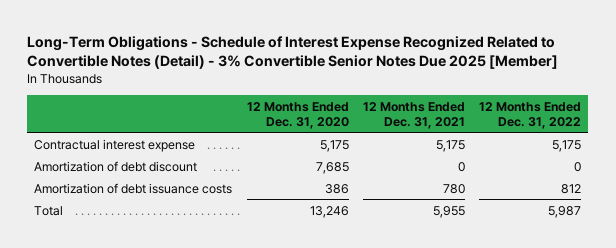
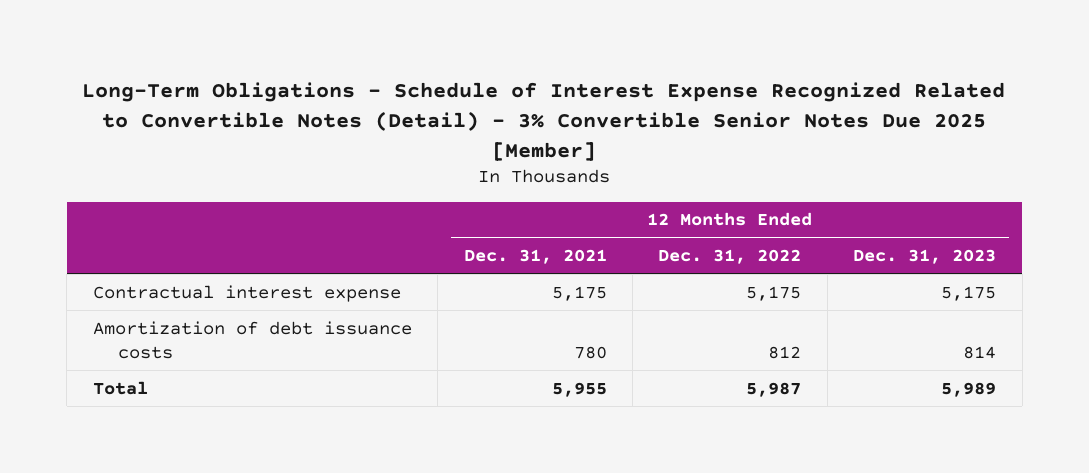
[246,101,349,129] 12 Months Ended Dec. 31, 2020 -> none
none -> [853,249,997,265] Dec. 31, 2023
[34,160,198,172] Amortization of debt discount -> none

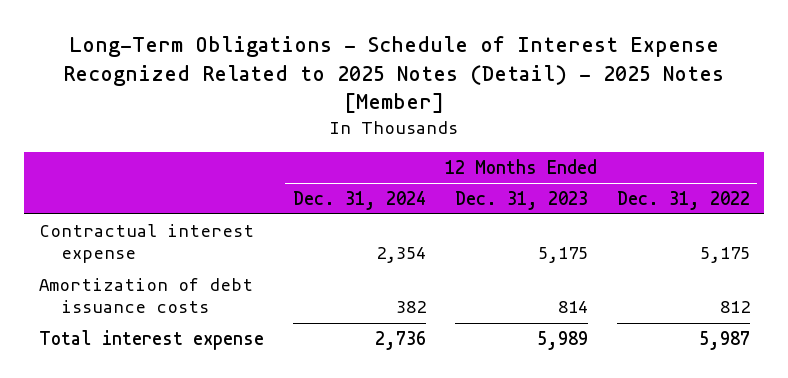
[82,81,1006,161] Long-Term Obligations - Schedule of Interest Expense Recognized Related to Convertible Notes (Detail) - 3% Convertible Senior Notes Due 2025 [Member] -> [63,36,725,114] Long-Term Obligations - Schedule of Interest Expense Recognized Related to 2025 Notes (Detail) - 2025 Notes [Member]
[463,249,607,265] Dec. 31, 2021 -> none
none -> [292,190,426,210] Dec. 31, 2024
[92,380,148,395] Total -> [38,329,264,350] Total interest expense

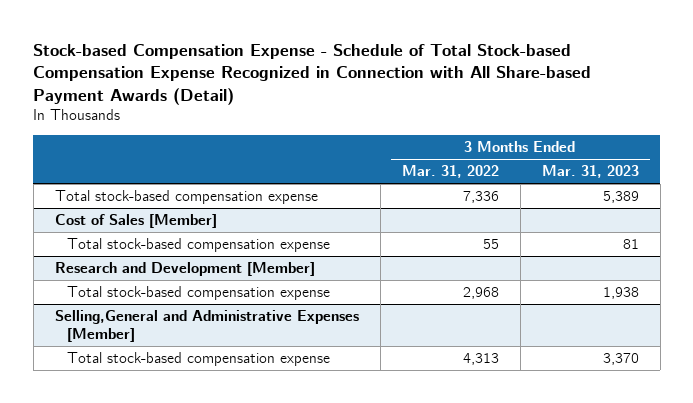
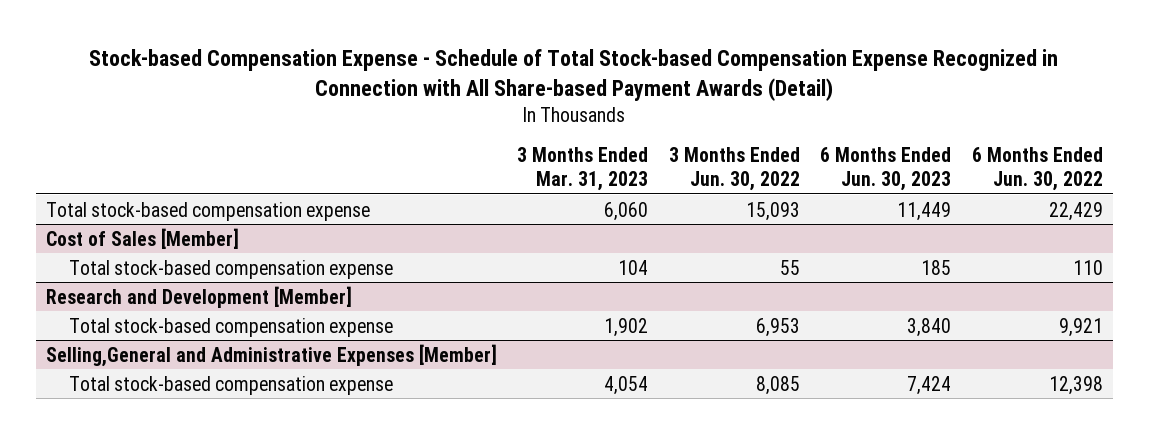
[401,165,499,179] Mar. 31, 2022 -> none
none -> [668,147,800,192] 3 Months Ended Jun. 30, 2022
none -> [820,147,952,192] 6 Months Ended Jun. 30, 2023
none -> [971,147,1103,192] 6 Months Ended Jun. 30, 2022
[602,191,639,204] 5,389 -> [604,201,649,221] 6,060
[622,239,639,250] 81 -> [618,259,649,275] 104
[602,287,639,300] 1,938 -> [604,317,649,337] 1,902
[602,353,639,366] 3,370 -> [604,375,649,395] 4,054

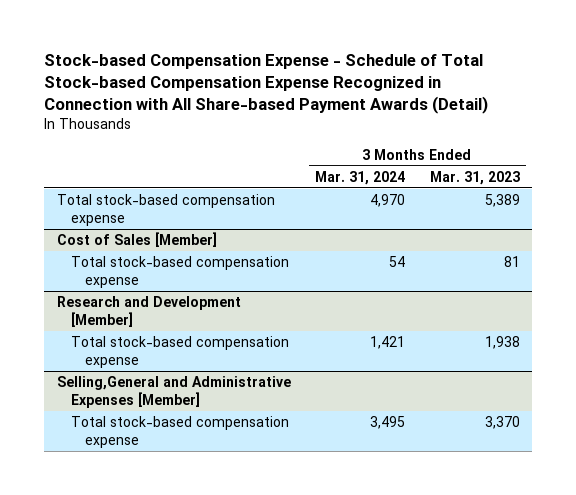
[668,147,800,192] 3 Months Ended Jun. 30, 2022 -> none
[820,147,952,192] 6 Months Ended Jun. 30, 2023 -> none
[971,147,1103,192] 6 Months Ended Jun. 30, 2022 -> none
none -> [315,170,406,185] Mar. 31, 2024
[604,201,649,221] 6,060 -> [484,194,520,208] 5,389
[618,259,649,275] 104 -> [503,256,520,268] 81
[604,317,649,337] 1,902 -> [484,336,520,350] 1,938
[604,375,649,395] 4,054 -> [484,416,520,430] 3,370

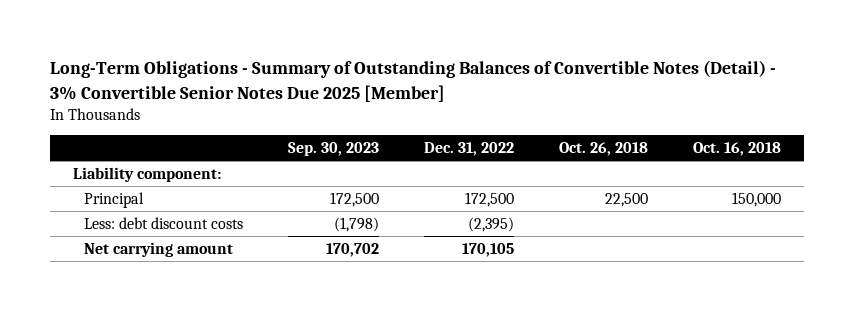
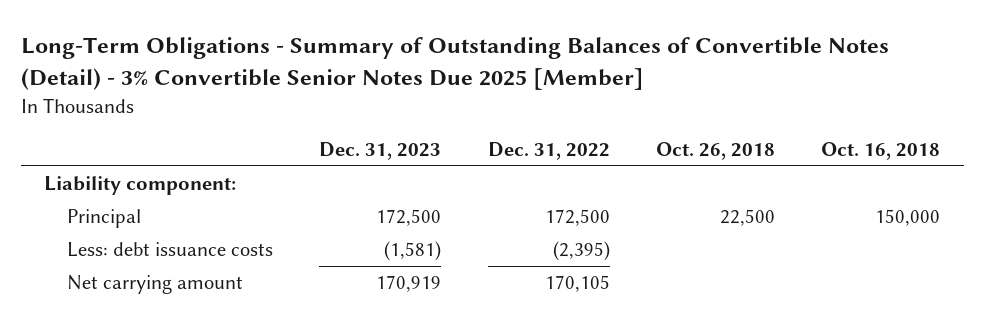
[288,142,380,157] Sep. 30, 2023 -> none
none -> [319,142,442,161] Dec. 31, 2023
[84,216,244,229] Less: debt discount costs -> [66,242,273,258] Less: debt issuance costs

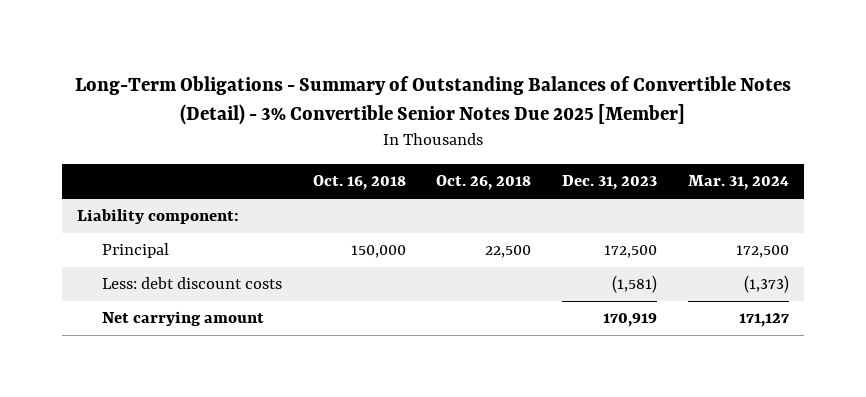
[487,142,610,161] Dec. 31, 2022 -> none
none -> [687,175,789,191] Mar. 31, 2024
[66,242,273,258] Less: debt issuance costs -> [102,277,283,290] Less: debt discount costs

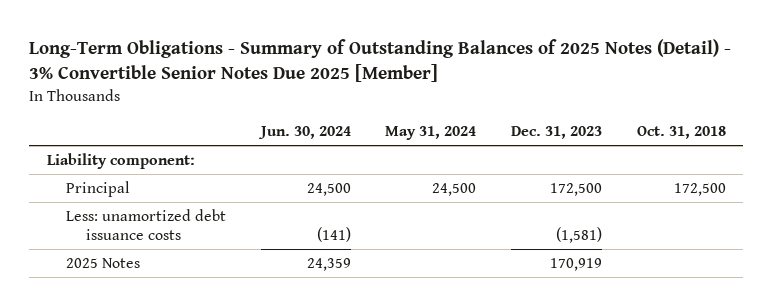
[74,75,791,125] Long-Term Obligations - Summary of Outstanding Balances of Convertible Notes (Detail) - 3% Convertible Senior Notes Due 2025 [Member] -> [29,39,732,83] Long-Term Obligations - Summary of Outstanding Balances of 2025 Notes (Detail) - 3% Convertible Senior Notes Due 2025 [Member]
[312,175,406,191] Oct. 16, 2018 -> none
[436,175,532,191] Oct. 26, 2018 -> none
[687,175,789,191] Mar. 31, 2024 -> none
none -> [257,126,351,140] Jun. 30, 2024
none -> [385,126,477,141] May 31, 2024
none -> [636,126,726,140] Oct. 31, 2018
[102,277,283,290] Less: debt discount costs -> [66,209,227,240] Less: unamortized debt issuance costs
[102,311,265,327] Net carrying amount -> [66,258,141,269] 2025 Notes

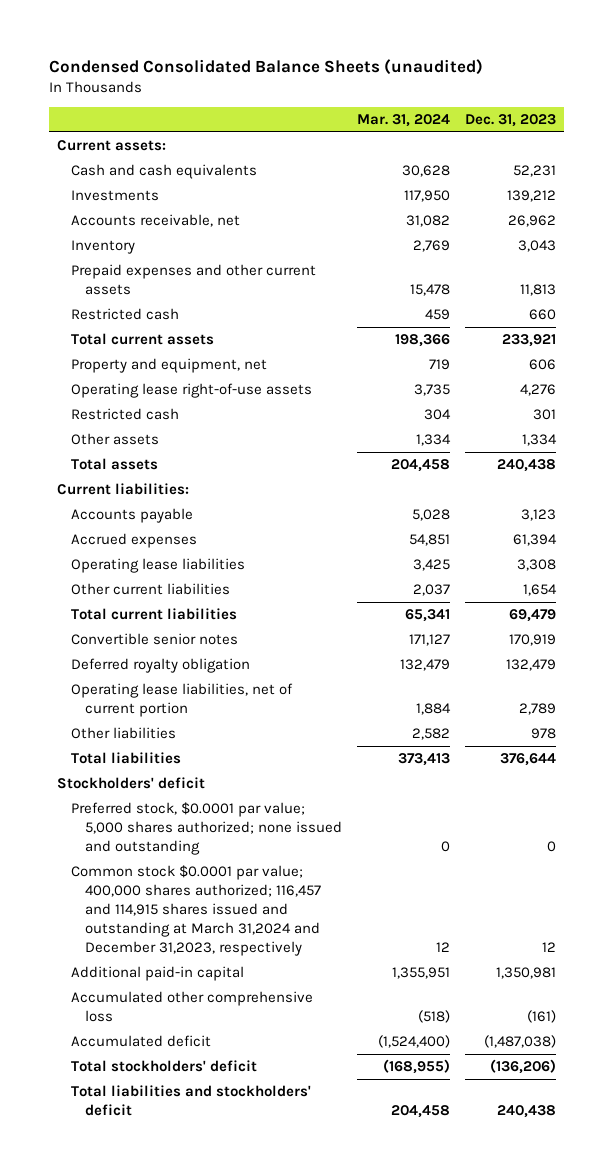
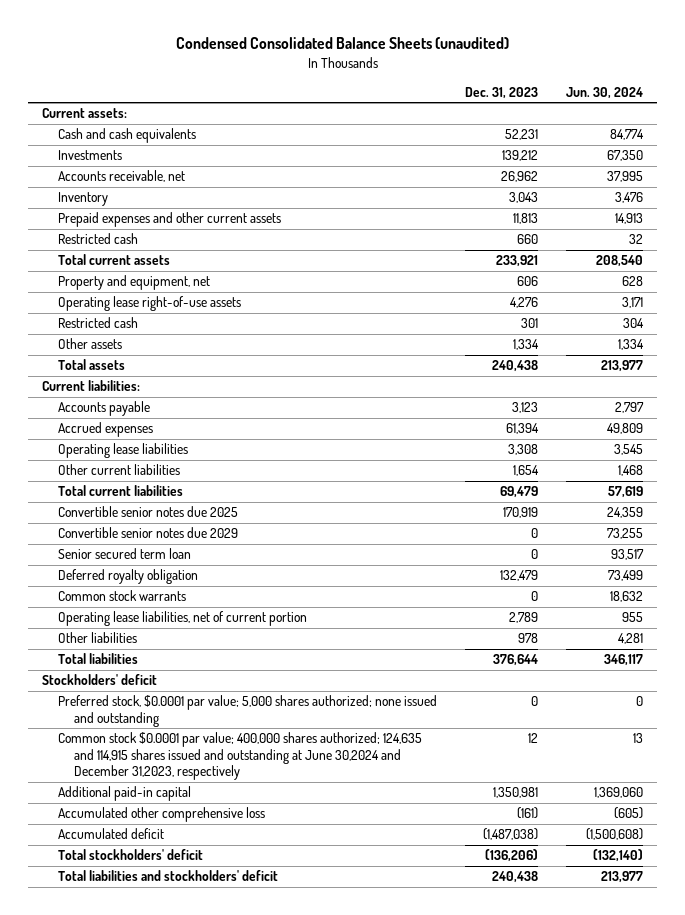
[356,114,450,128] Mar. 31, 2024 -> none
none -> [566,86,644,99] Jun. 30, 2024
[70,633,238,646] Convertible senior notes -> [58,506,239,518] Convertible senior notes due 2025
none -> [58,527,239,539] Convertible senior notes due 2029
none -> [58,548,192,560] Senior secured term loan
none -> [58,590,187,602] Common stock warrants
[70,865,321,956] Common stock $0.0001 par value; 400,000 shares authorized; 116,457 and 114,915 shares issued and outstanding at March 31,2024 and December 31,2023, respectively -> [58,732,423,781] Common stock $0.0001 par value; 400,000 shares authorized; 124,635 and 114,915 shares issued and outstanding at June 30,2024 and December 31,2023, respectively

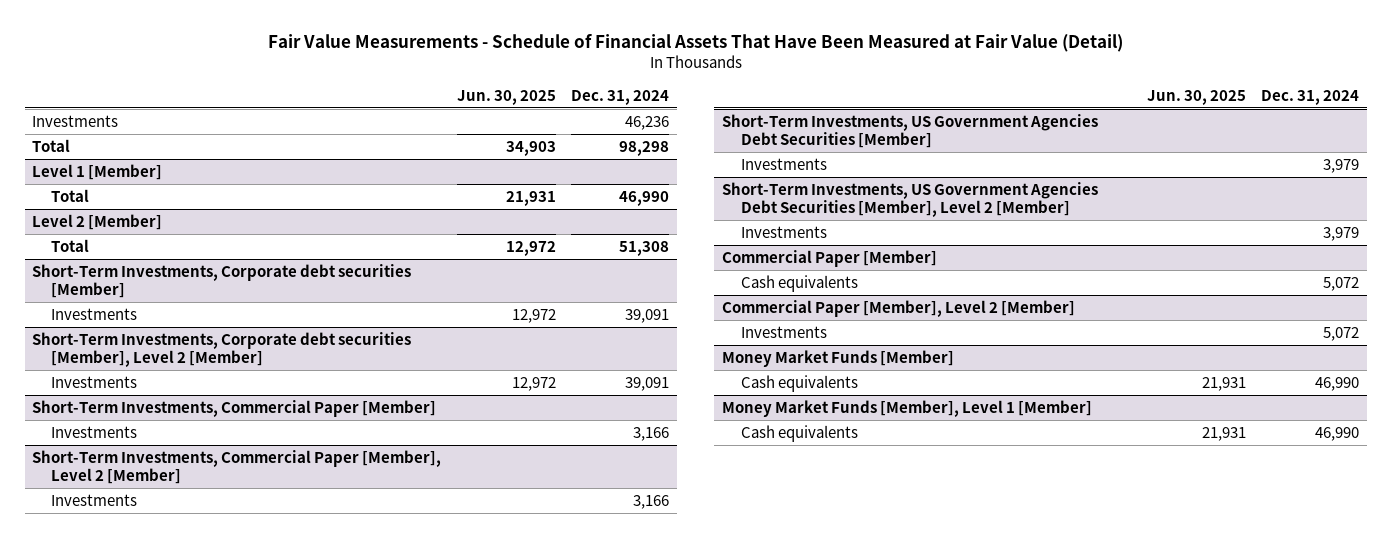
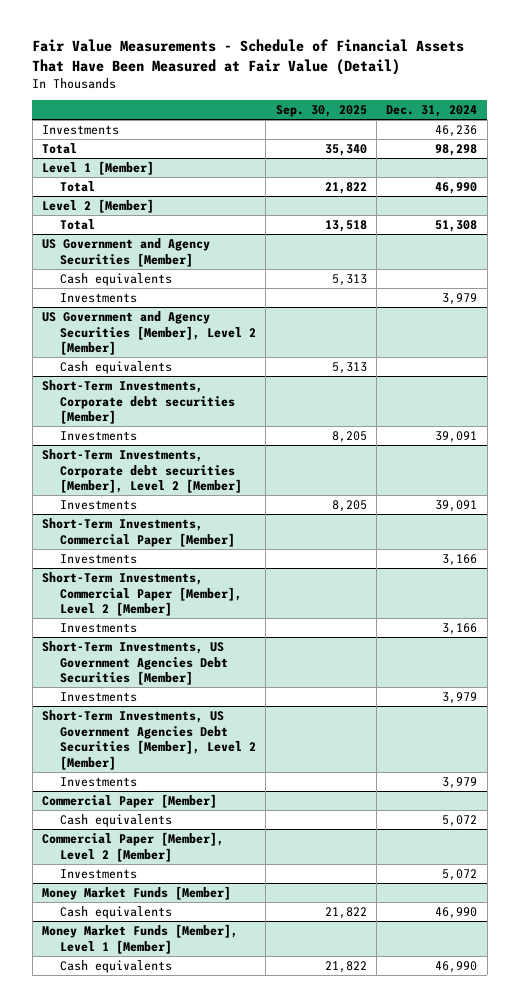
[456,89,556,105] Jun. 30, 2025 -> none
none -> [275,105,367,118] Sep. 30, 2025
none -> [42,237,211,267] US Government and Agency Securities [Member]
none -> [59,272,172,286] Cash equivalents
none -> [59,292,137,303] Investments
none -> [42,310,256,356] US Government and Agency Securities [Member], Level 2 [Member]
none -> [59,360,172,374] Cash equivalents

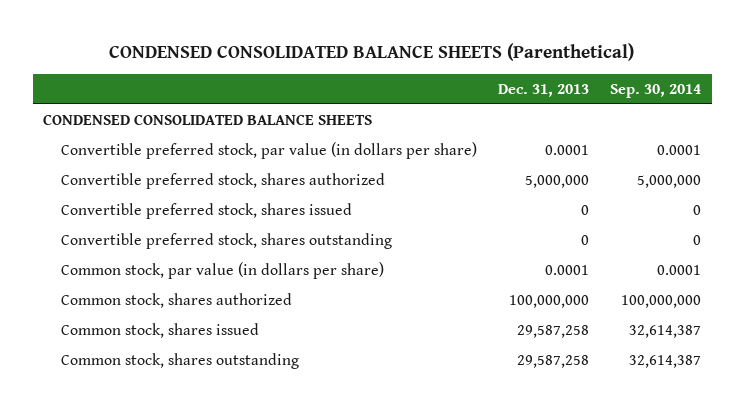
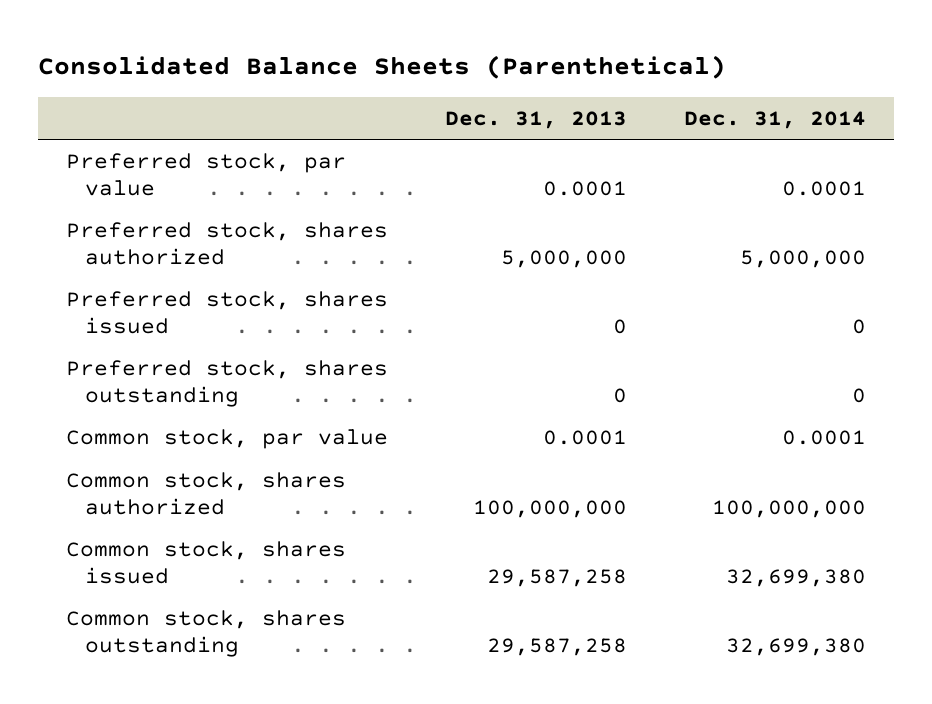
[109,42,635,61] CONDENSED CONSOLIDATED BALANCE SHEETS (Parenthetical) -> [38,54,727,79] Consolidated Balance Sheets (Parenthetical)
[610,83,702,98] Sep. 30, 2014 -> none
none -> [683,110,866,129] Dec. 31, 2014
[43,113,373,125] CONDENSED CONSOLIDATED BALANCE SHEETS -> none
[61,141,478,159] Convertible preferred stock, par value (in dollars per share) -> [66,153,347,196] Preferred stock, par value
[61,172,386,189] Convertible preferred stock, shares authorized -> [66,222,389,265] Preferred stock, shares authorized
[61,202,353,219] Convertible preferred stock, shares issued -> [66,291,389,334] Preferred stock, shares issued
[61,232,393,249] Convertible preferred stock, shares outstanding -> [66,360,389,407] Preferred stock, shares outstanding
[61,261,385,279] Common stock, par value (in dollars per share) -> [66,429,389,450] Common stock, par value

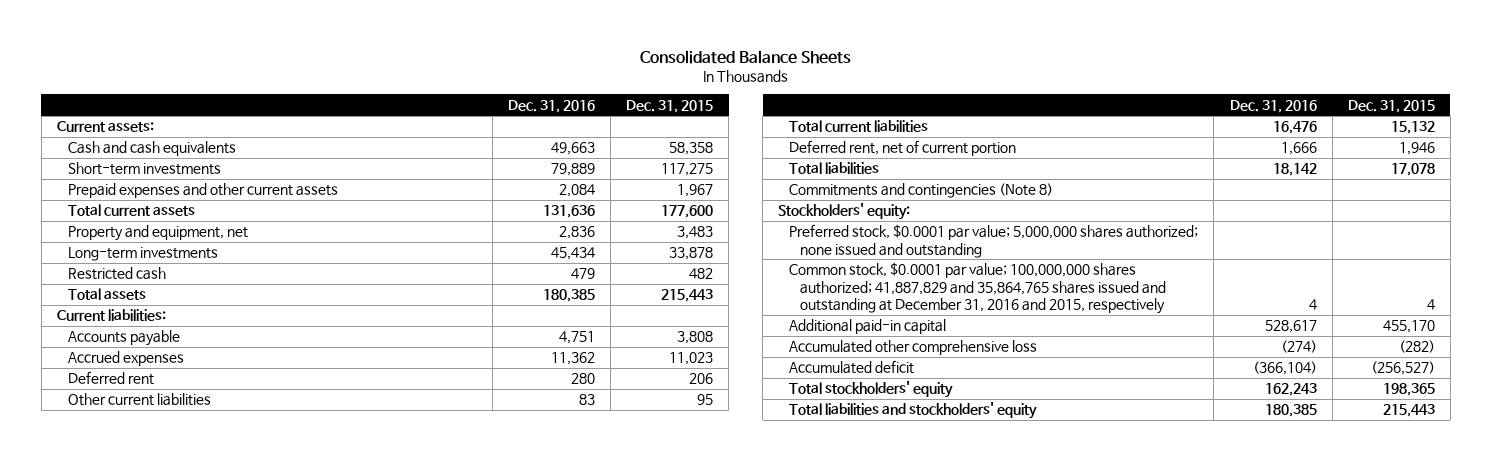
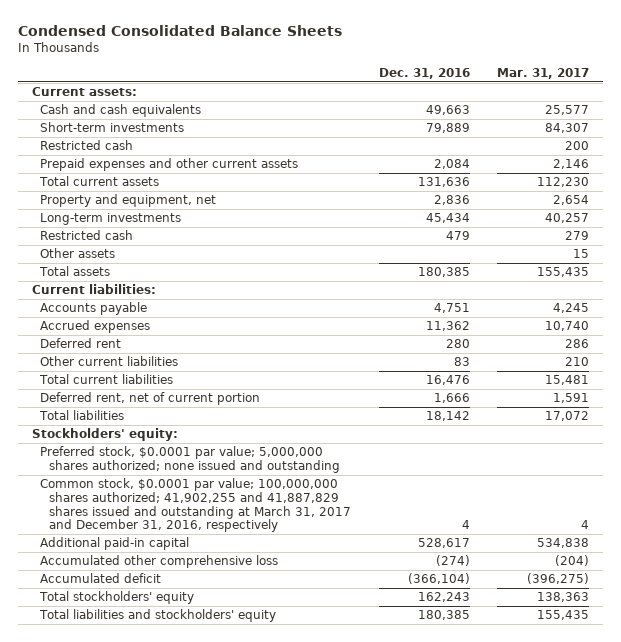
[639,49,851,64] Consolidated Balance Sheets -> [17,24,342,36] Condensed Consolidated Balance Sheets
[626,99,714,113] Dec. 31, 2015 -> none
none -> [497,67,590,79] Mar. 31, 2017
none -> [40,140,134,151] Restricted cash
none -> [40,248,116,259] Other assets
[789,183,1054,199] Commitments and contingencies (Note 8) -> none
[789,262,1167,315] Common stock, $0.0001 par value; 100,000,000 shares authorized; 41,887,829 and 35,864,765 shares issued and outstanding at December 31, 2016 and 2015, respectively -> [40,478,352,533] Common stock, $0.0001 par value; 100,000,000 shares authorized; 41,902,255 and 41,887,829 shares issued and outstanding at March 31, 2017 and December 31, 2016, respectively

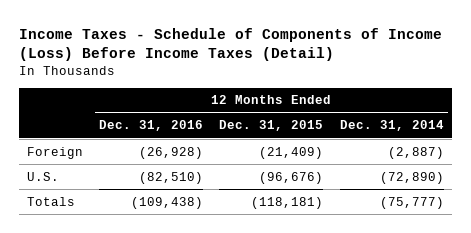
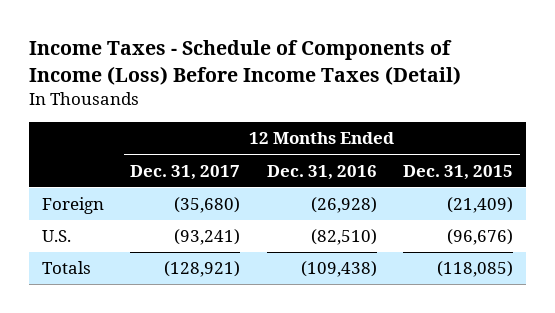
[339,120,444,132] Dec. 31, 2014 -> none
none -> [130,164,241,180] Dec. 31, 2017
[251,196,324,209] (118,181) -> [437,261,514,278] (118,085)

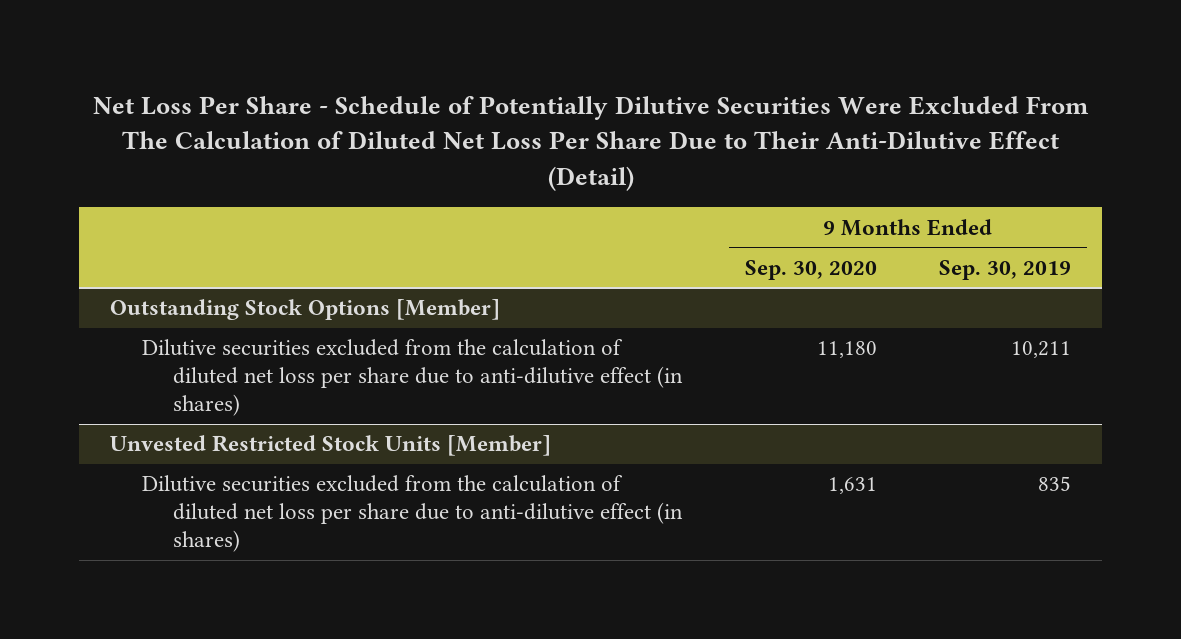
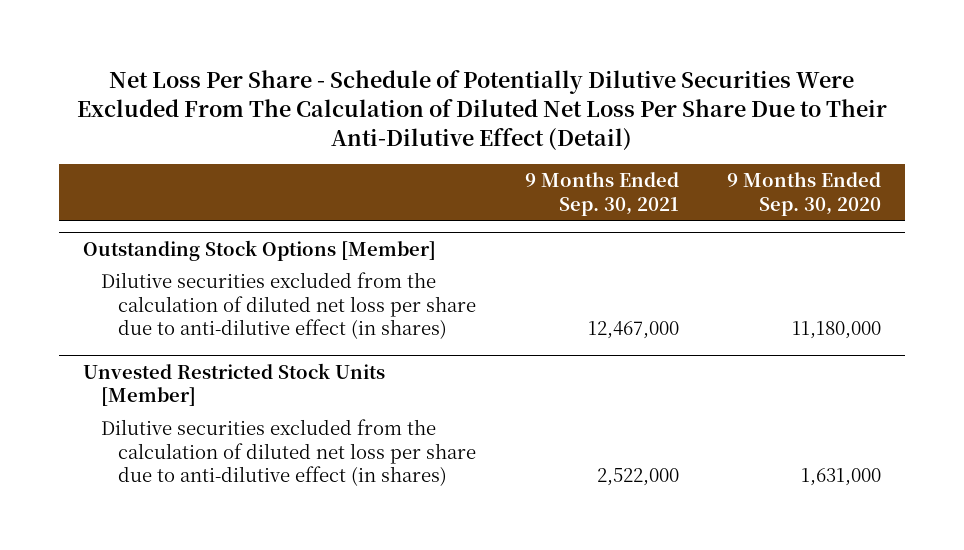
[939,259,1072,280] Sep. 30, 2019 -> none
none -> [524,172,679,216] 9 Months Ended Sep. 30, 2021
[816,341,877,359] 11,180 -> [791,320,881,339] 11,180,000
[827,477,877,495] 1,631 -> [800,467,881,486] 1,631,000

